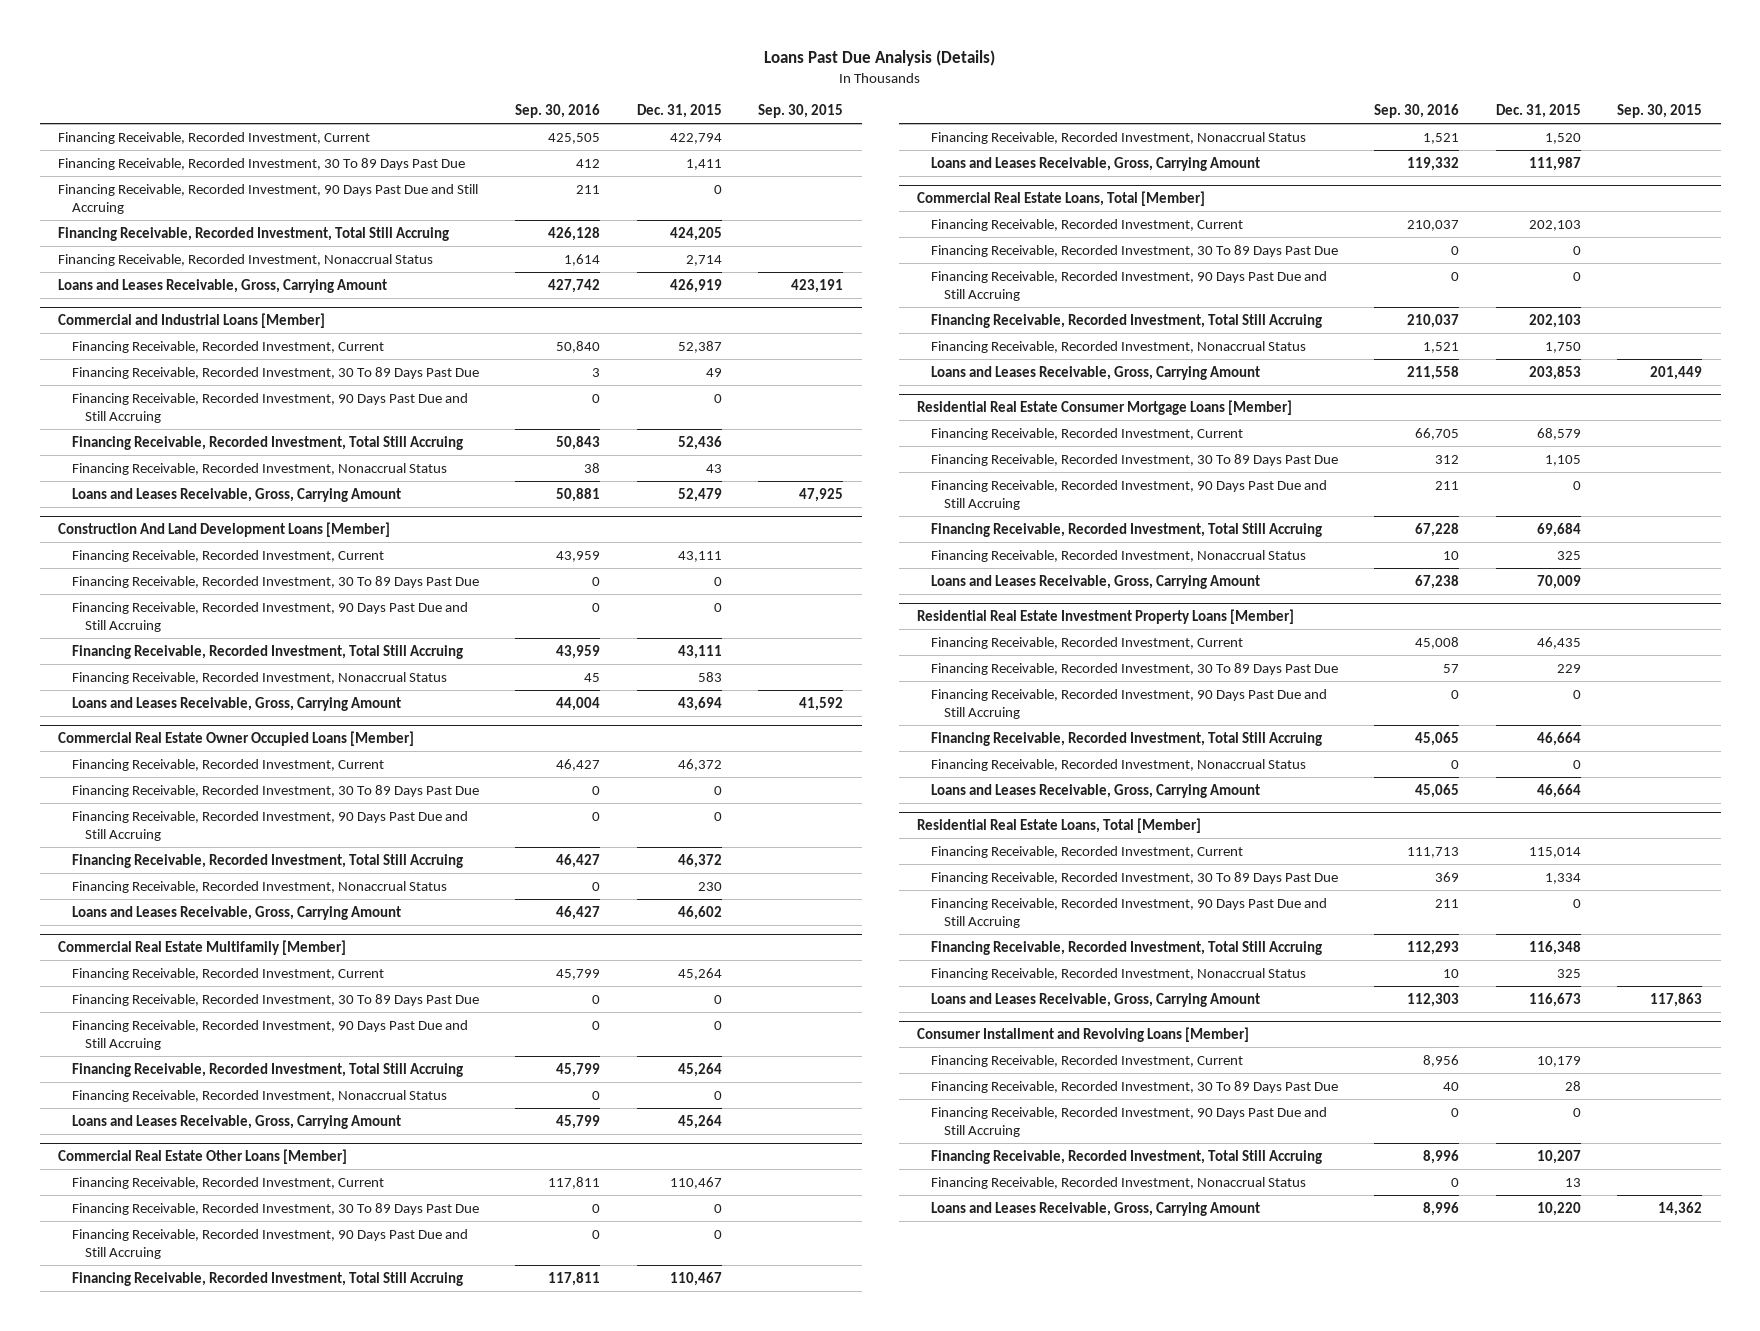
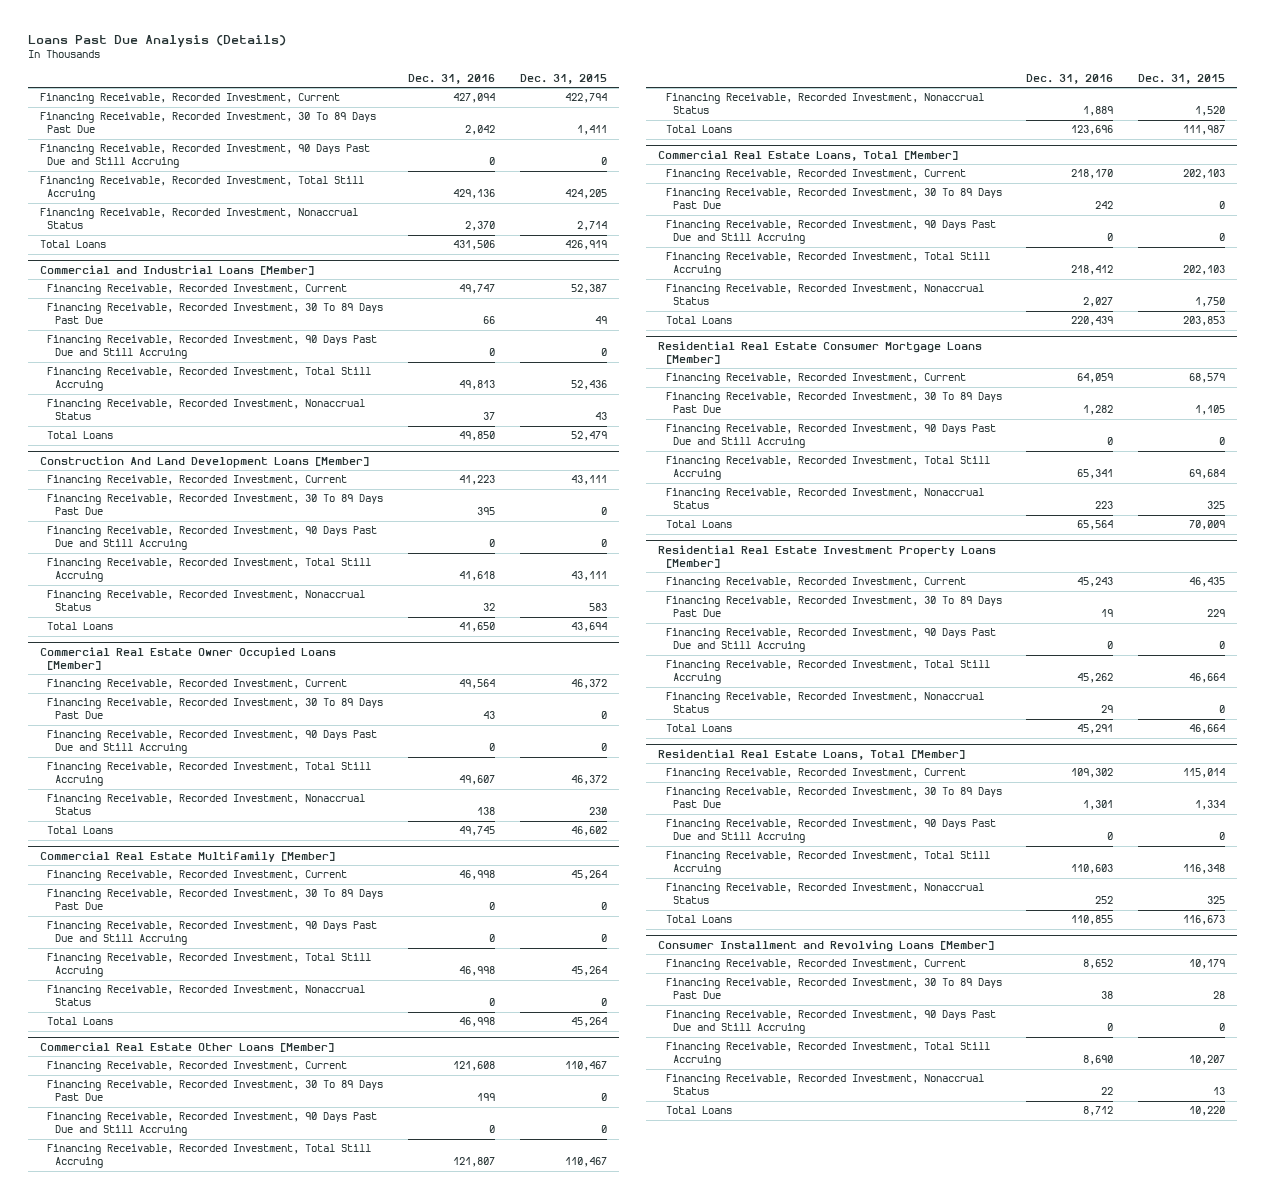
[515,104,601,119] Sep. 30, 2016 -> none
[758,104,844,119] Sep. 30, 2015 -> none
none -> [408,74,496,85] Dec. 31, 2016
[58,278,388,293] Loans and Leases Receivable, Gross, Carrying Amount -> [39,240,106,249] Total Loans
[71,487,401,502] Loans and Leases Receivable, Gross, Carrying Amount -> [47,431,114,440] Total Loans
[71,696,401,711] Loans and Leases Receivable, Gross, Carrying Amount -> [47,622,114,631] Total Loans
[71,905,401,920] Loans and Leases Receivable, Gross, Carrying Amount -> [47,826,114,835] Total Loans
[71,1114,401,1129] Loans and Leases Receivable, Gross, Carrying Amount -> [47,1017,114,1026] Total Loans
[930,156,1260,171] Loans and Leases Receivable, Gross, Carrying Amount -> [665,125,732,134] Total Loans
[930,365,1260,380] Loans and Leases Receivable, Gross, Carrying Amount -> [665,316,732,325] Total Loans
[930,574,1260,589] Loans and Leases Receivable, Gross, Carrying Amount -> [665,520,732,529] Total Loans
[930,783,1260,798] Loans and Leases Receivable, Gross, Carrying Amount -> [665,724,732,733] Total Loans
[930,992,1260,1007] Loans and Leases Receivable, Gross, Carrying Amount -> [665,915,732,924] Total Loans
[930,1201,1260,1216] Loans and Leases Receivable, Gross, Carrying Amount -> [665,1106,732,1115] Total Loans

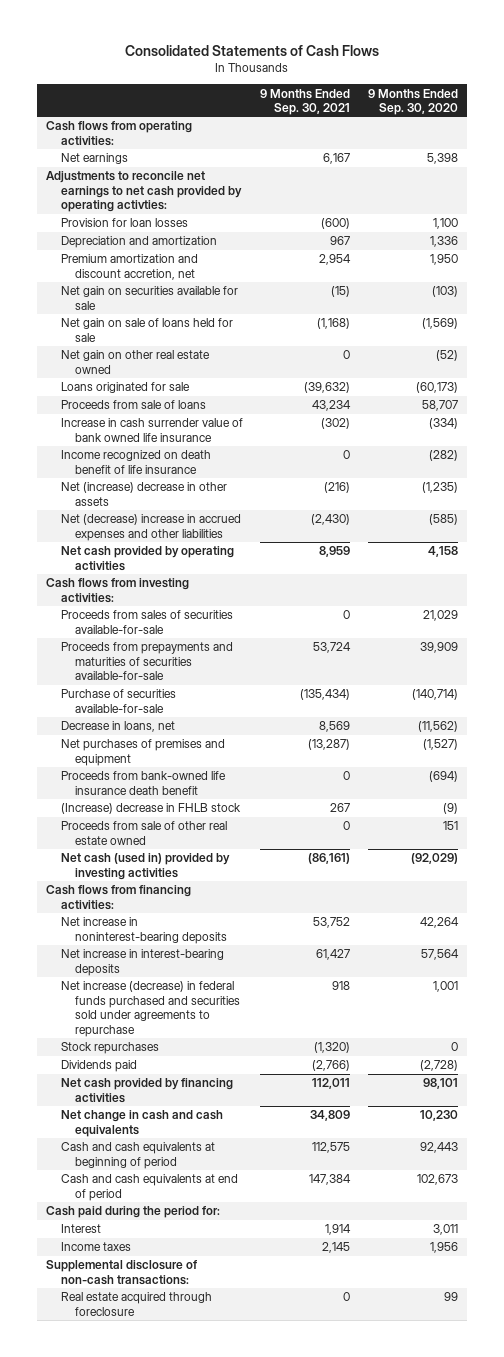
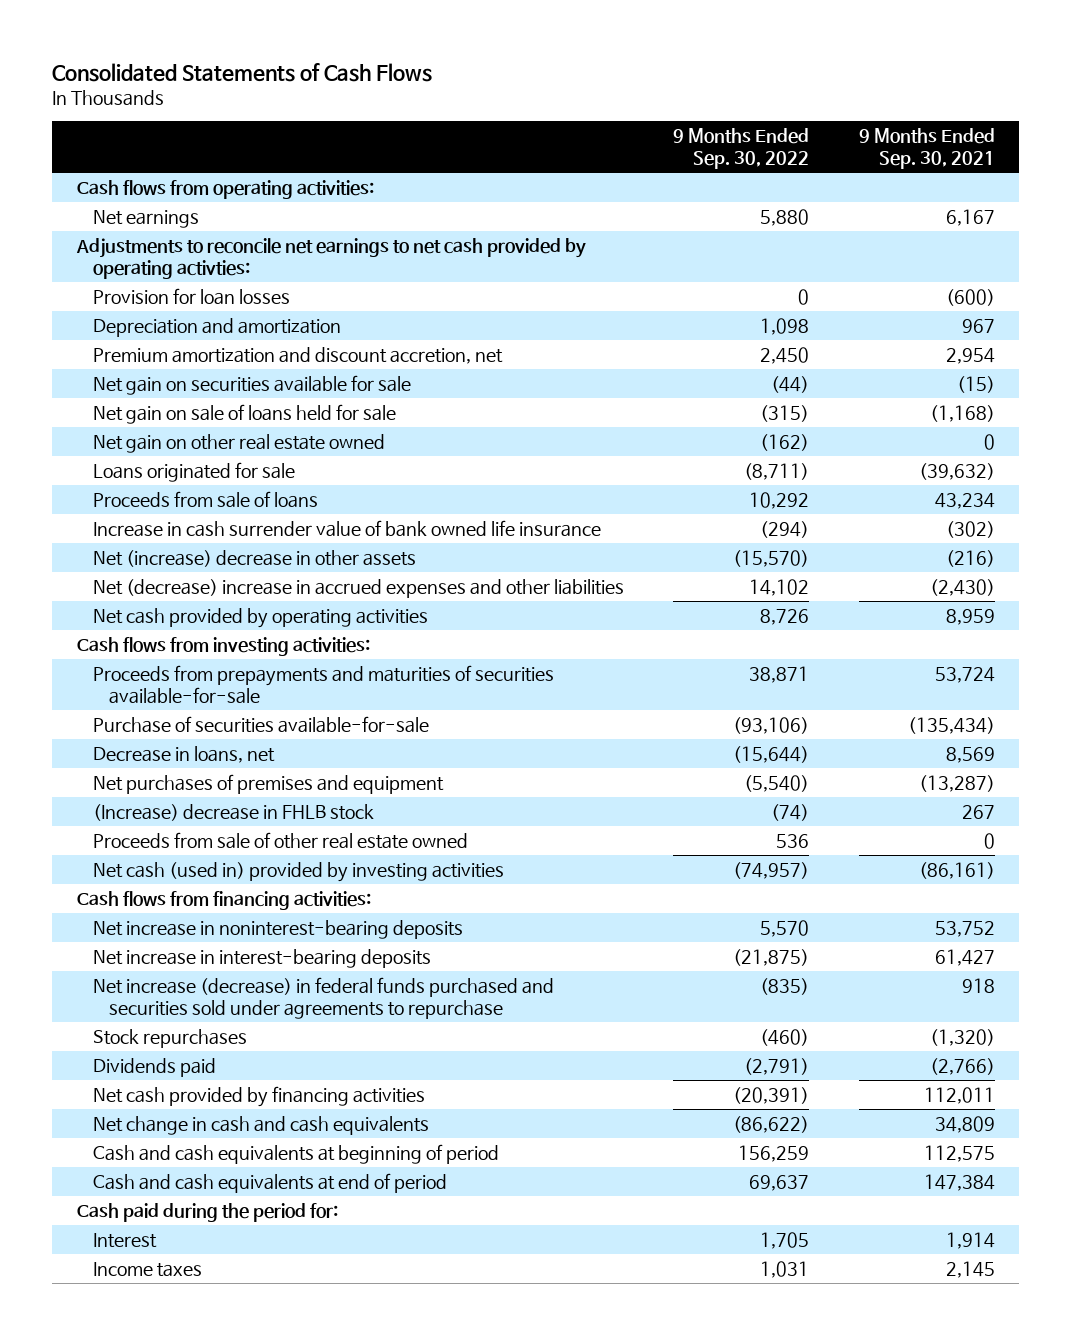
[368,88,459,116] 9 Months Ended Sep. 30, 2020 -> none
none -> [673,128,810,170] 9 Months Ended Sep. 30, 2022
[60,450,211,474] Income recognized on death benefit of life insurance -> none
[60,610,233,634] Proceeds from sales of securities available-for-sale -> none
[60,771,226,795] Proceeds from bank-owned life insurance death benefit -> none
[45,1260,197,1285] Supplemental disclosure of non-cash transactions: -> none
[60,1292,212,1316] Real estate acquired through foreclosure -> none

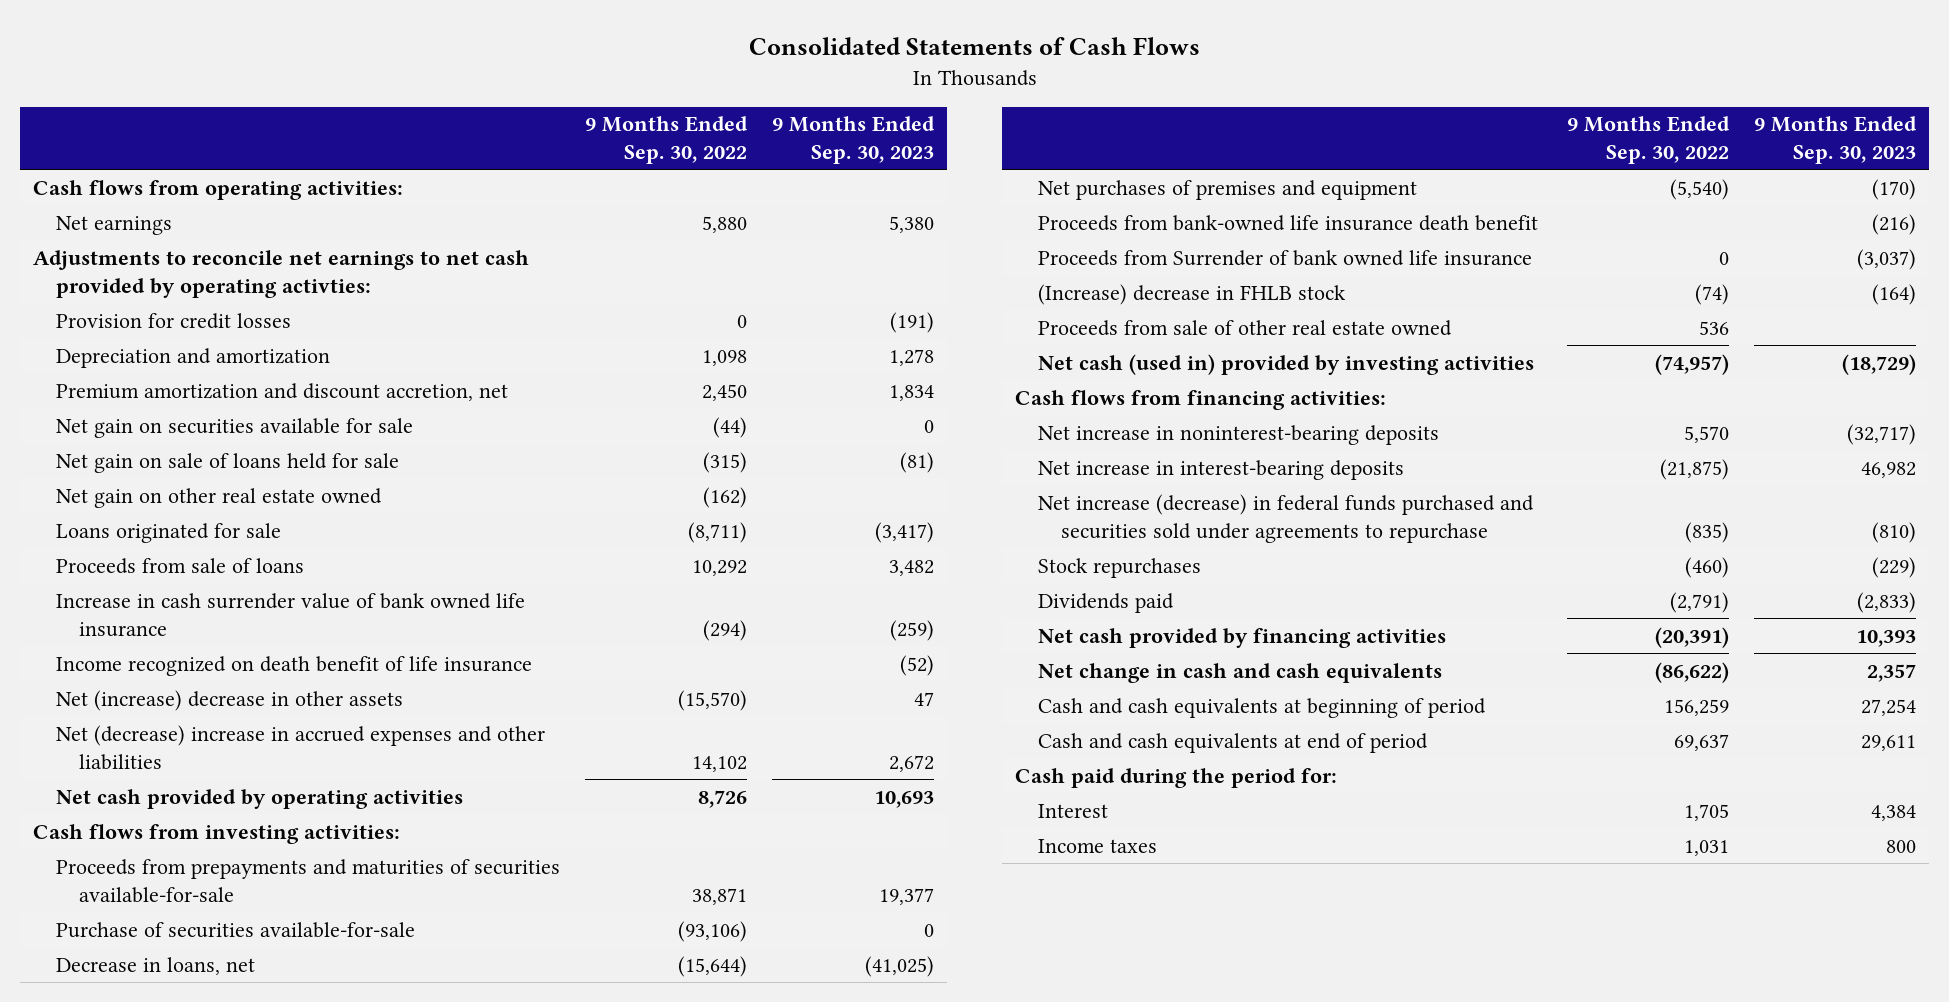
[858,128,995,170] 9 Months Ended Sep. 30, 2021 -> none
none -> [772,116,936,165] 9 Months Ended Sep. 30, 2023
[92,287,290,305] Provision for loan losses -> [55,312,291,329] Provision for credit losses
none -> [55,655,532,676] Income recognized on death benefit of life insurance
none -> [1037,214,1538,231] Proceeds from bank-owned life insurance death benefit
none -> [1037,249,1532,266] Proceeds from Surrender of bank owned life insurance

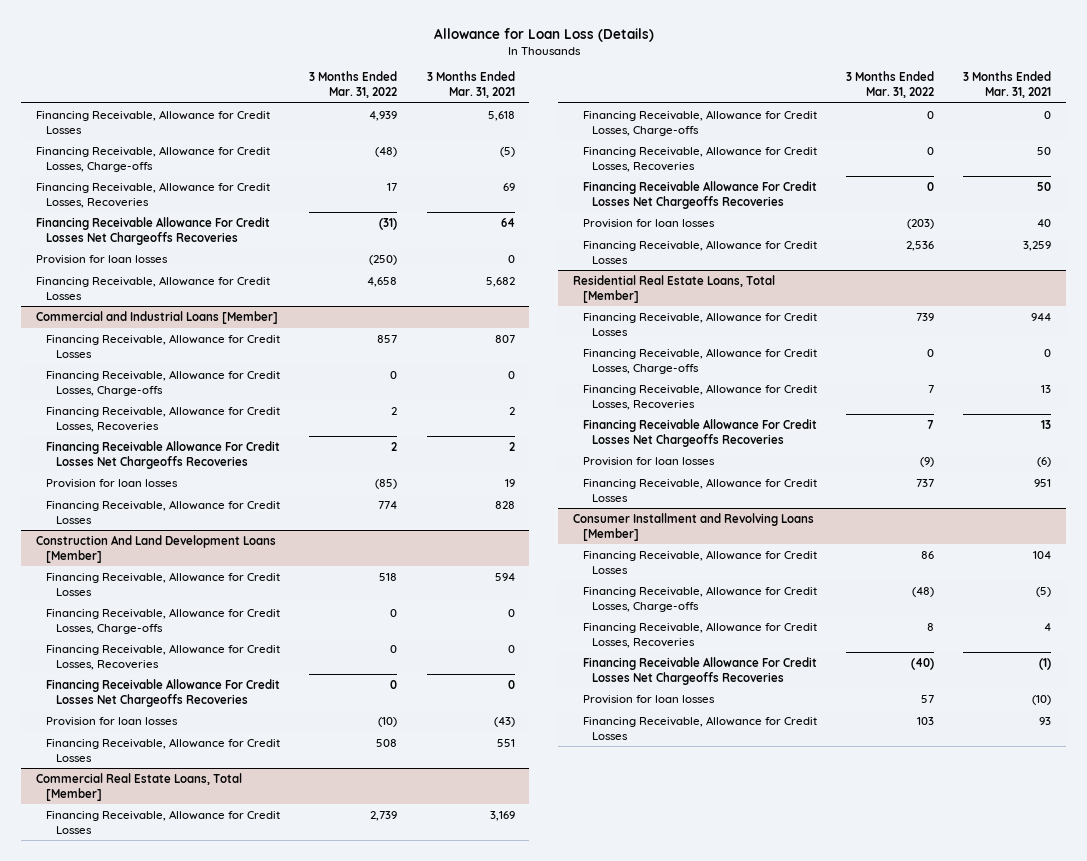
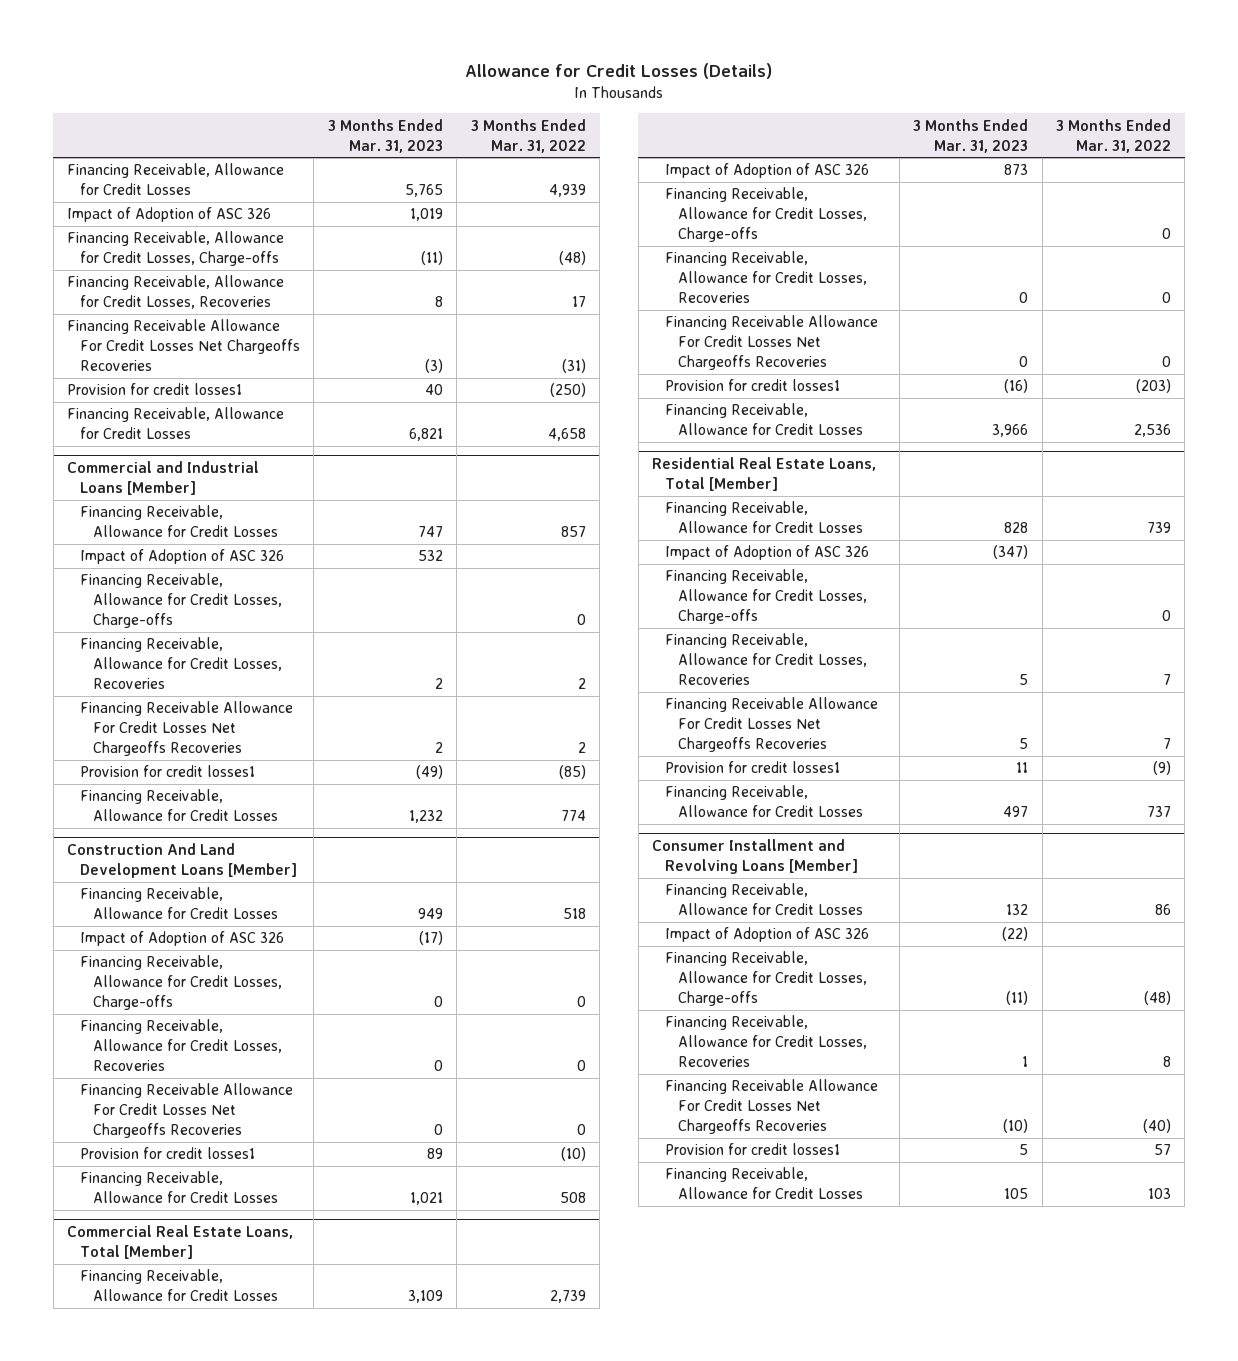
[433,28,654,43] Allowance for Loan Loss (Details) -> [465,63,773,80] Allowance for Credit Losses (Details)
[426,71,515,98] 3 Months Ended Mar. 31, 2021 -> none
none -> [327,118,443,153] 3 Months Ended Mar. 31, 2023
none -> [66,207,271,223] Impact of Adoption of ASC 326
[35,254,168,264] Provision for loan losses -> none
none -> [66,383,242,396] Provision for credit losses1
none -> [80,549,285,565] Impact of Adoption of ASC 326
[45,478,178,488] Provision for loan losses -> none
none -> [80,765,256,778] Provision for credit losses1
none -> [80,931,285,947] Impact of Adoption of ASC 326
[45,716,178,726] Provision for loan losses -> none
none -> [80,1147,256,1160] Provision for credit losses1
none -> [665,163,870,179] Impact of Adoption of ASC 326
[582,218,715,228] Provision for loan losses -> none
none -> [665,379,841,392] Provision for credit losses1
none -> [665,545,870,561] Impact of Adoption of ASC 326
[582,456,715,466] Provision for loan losses -> none
none -> [665,761,841,774] Provision for credit losses1
none -> [665,927,870,943] Impact of Adoption of ASC 326
[582,694,715,704] Provision for loan losses -> none
none -> [665,1143,841,1156] Provision for credit losses1

